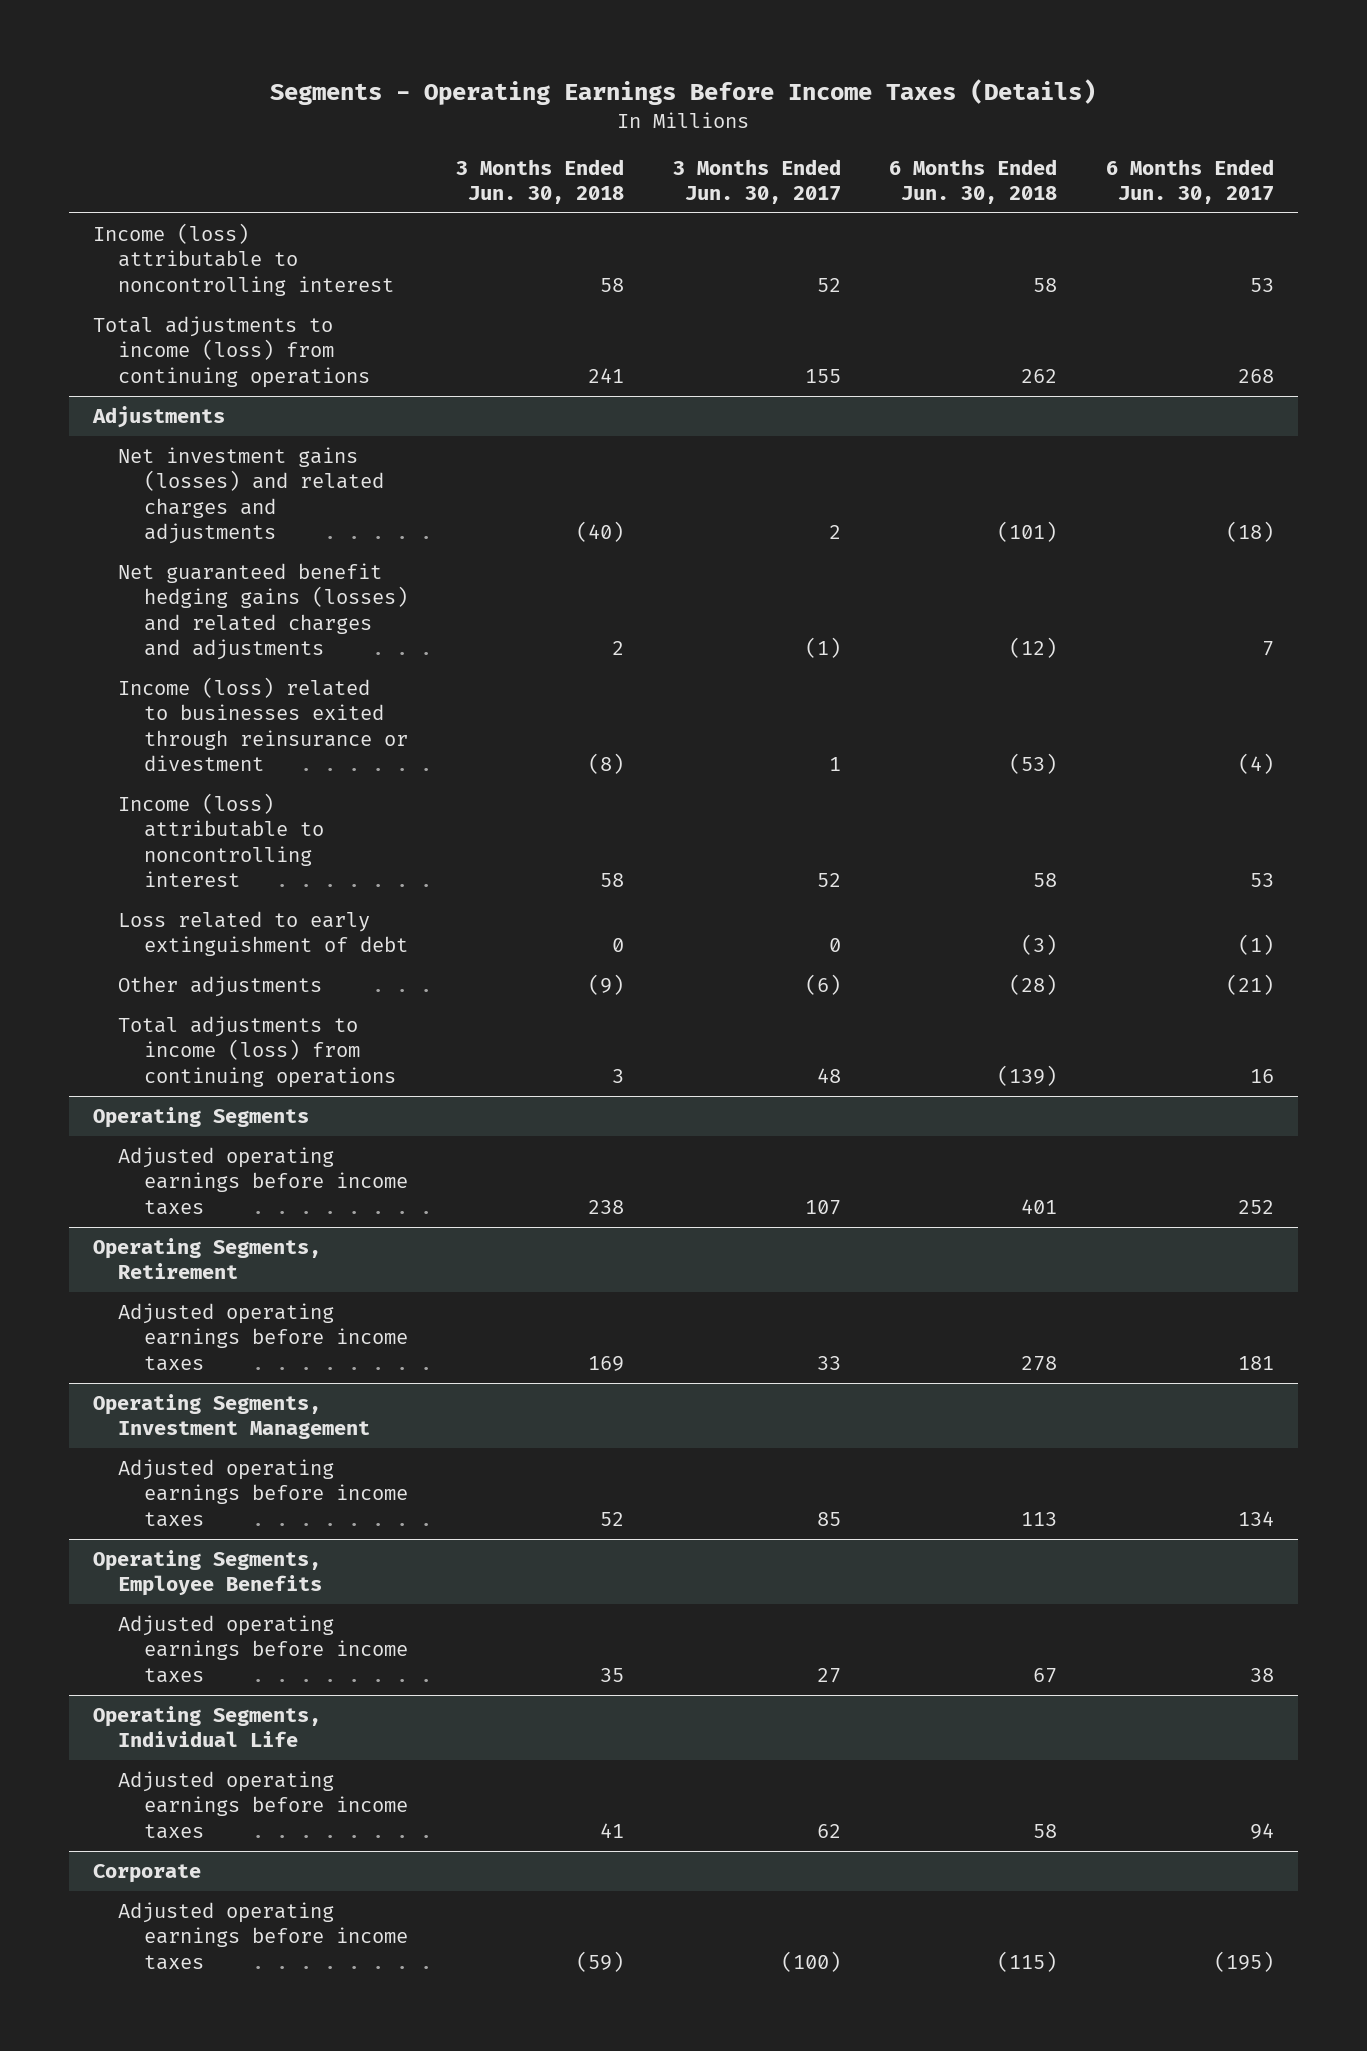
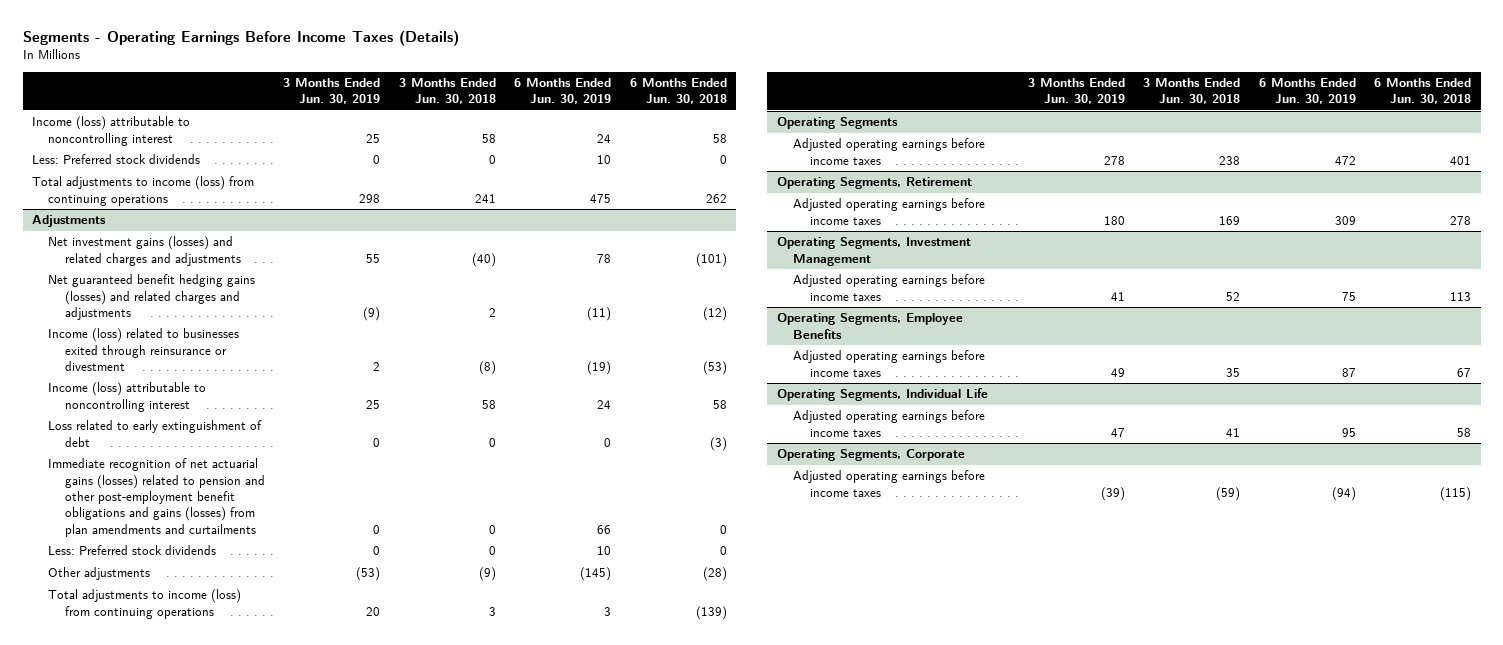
[672,158,841,205] 3 Months Ended Jun. 30, 2017 -> none
[1105,158,1274,205] 6 Months Ended Jun. 30, 2017 -> none
none -> [283,77,381,105] 3 Months Ended Jun. 30, 2019
none -> [514,77,612,105] 6 Months Ended Jun. 30, 2019
none -> [31,154,200,165] Less: Preferred stock dividends
none -> [48,458,265,537] Immediate recognition of net actuarial gains (losses) related to pension and other post-employment benefit obligations and gains (losses) from plan amendments and curtailments
none -> [48,545,217,556] Less: Preferred stock dividends
[92,1863,201,1883] Corporate -> none
none -> [776,449,965,462] Operating Segments, Corporate

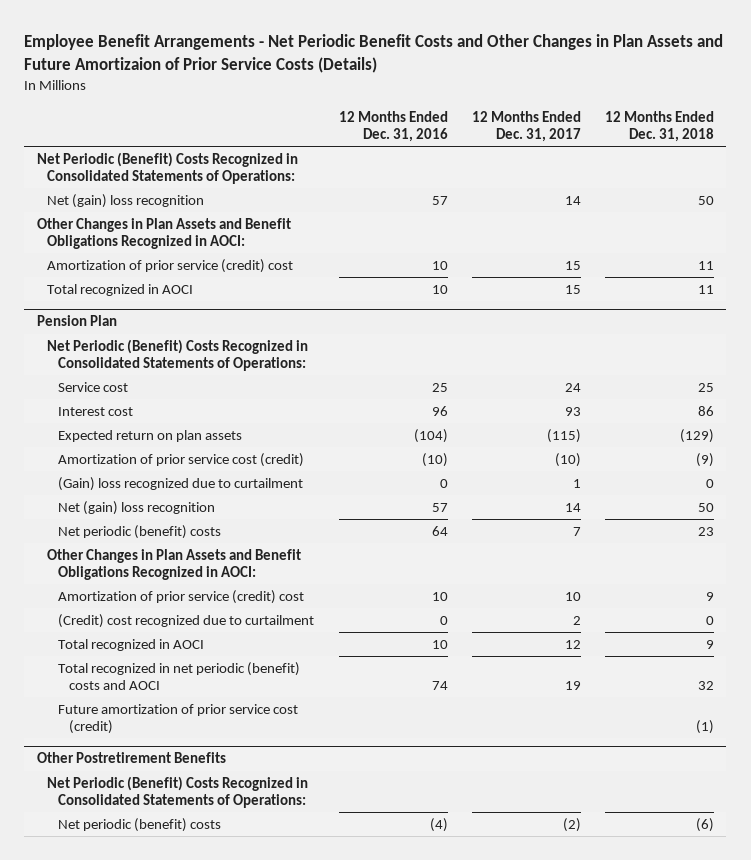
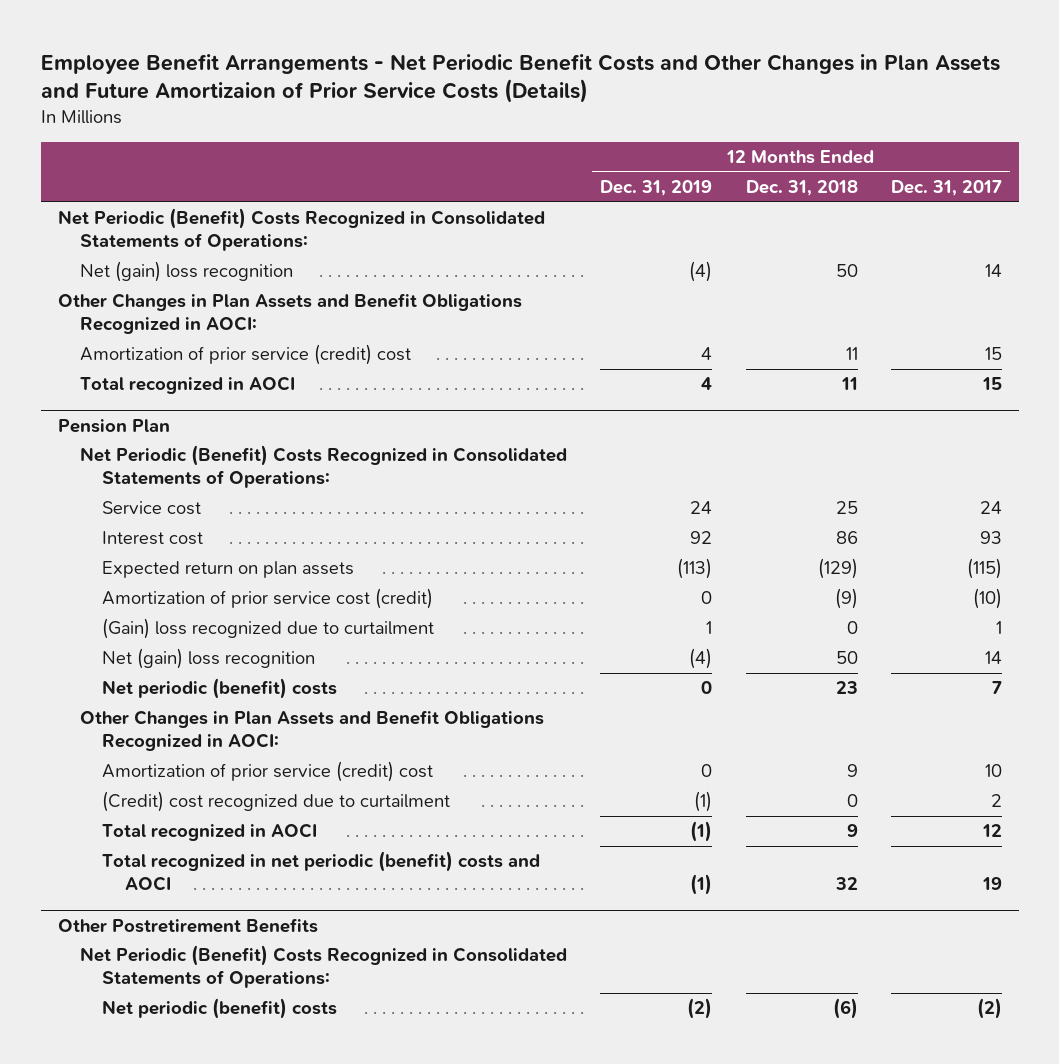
[338,110,448,142] 12 Months Ended Dec. 31, 2016 -> none
none -> [600,180,713,197] Dec. 31, 2019
[58,703,299,734] Future amortization of prior service cost (credit) -> none

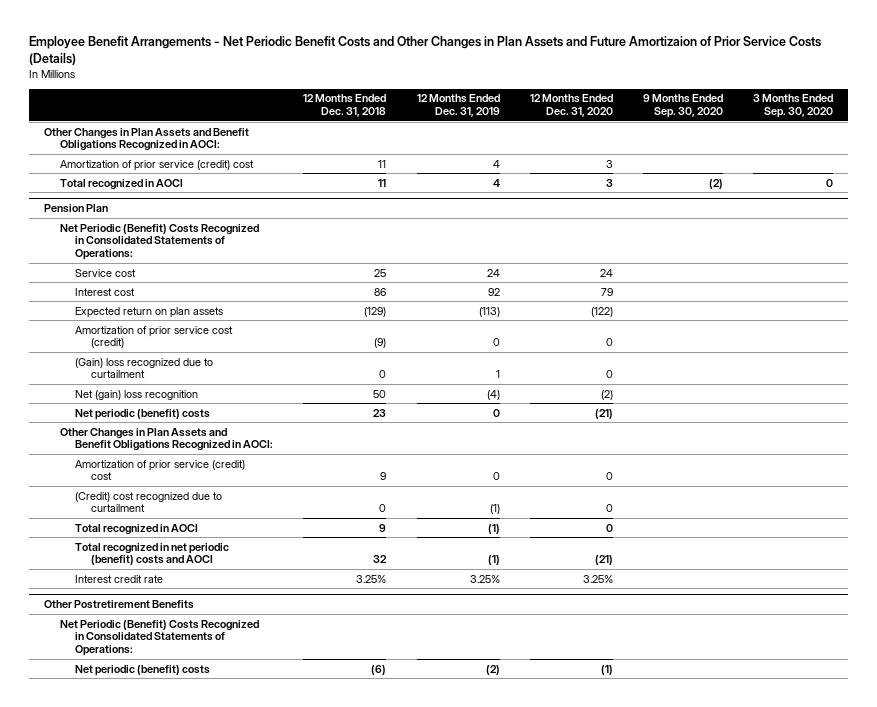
[890,180,1002,197] Dec. 31, 2017 -> none
none -> [529,94,613,118] 12 Months Ended Dec. 31, 2020
none -> [642,94,723,119] 9 Months Ended Sep. 30, 2020
none -> [753,94,834,119] 3 Months Ended Sep. 30, 2020
[57,208,545,252] Net Periodic (Benefit) Costs Recognized in Consolidated Statements of Operations: -> none
[79,261,293,283] Net (gain) loss recognition -> none
none -> [75,574,164,583] Interest credit rate

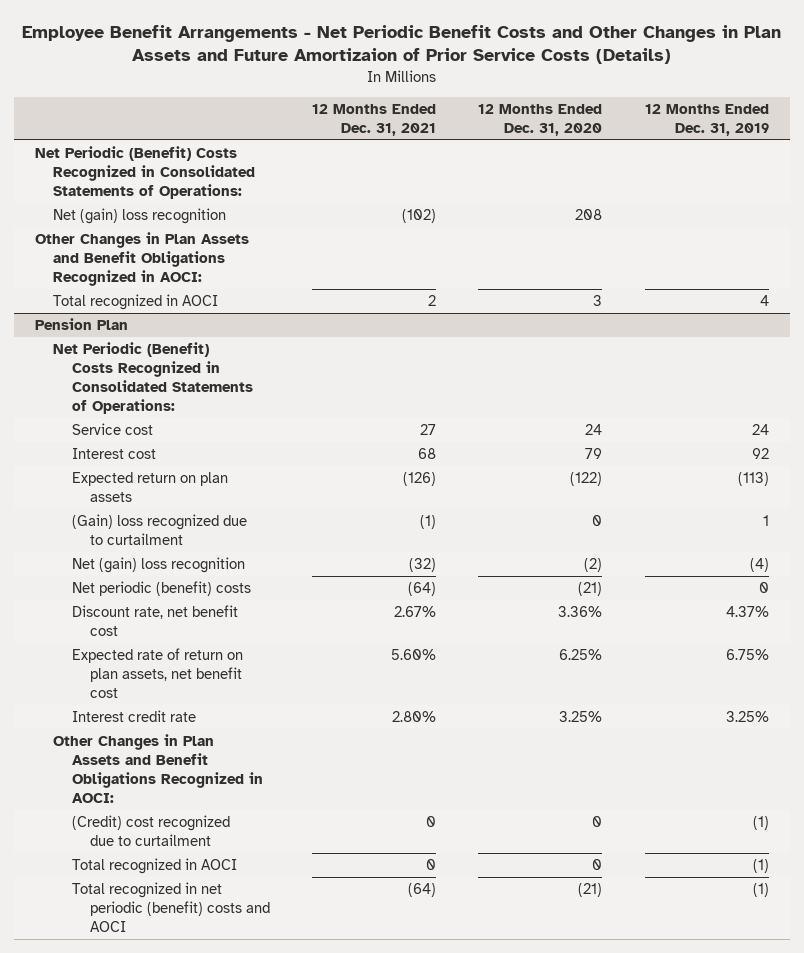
[303,94,387,118] 12 Months Ended Dec. 31, 2018 -> none
[642,94,723,119] 9 Months Ended Sep. 30, 2020 -> none
[753,94,834,119] 3 Months Ended Sep. 30, 2020 -> none
none -> [312,104,437,137] 12 Months Ended Dec. 31, 2021
none -> [35,146,256,200] Net Periodic (Benefit) Costs Recognized in Consolidated Statements of Operations:
none -> [53,208,227,225] Net (gain) loss recognition
[59,159,254,171] Amortization of prior service (credit) cost -> none
[75,325,234,349] Amortization of prior service cost (credit) -> none
none -> [71,605,238,637] Discount rate, net benefit cost
none -> [71,648,243,699] Expected rate of return on plan assets, net benefit cost
[75,574,164,583] Interest credit rate -> [71,710,196,723] Interest credit rate
[75,459,246,481] Amortization of prior service (credit) cost -> none
[44,599,195,609] Other Postretirement Benefits -> none
[59,619,259,656] Net Periodic (Benefit) Costs Recognized in Consolidated Statements of Operations: -> none
[75,664,211,676] Net periodic (benefit) costs -> none

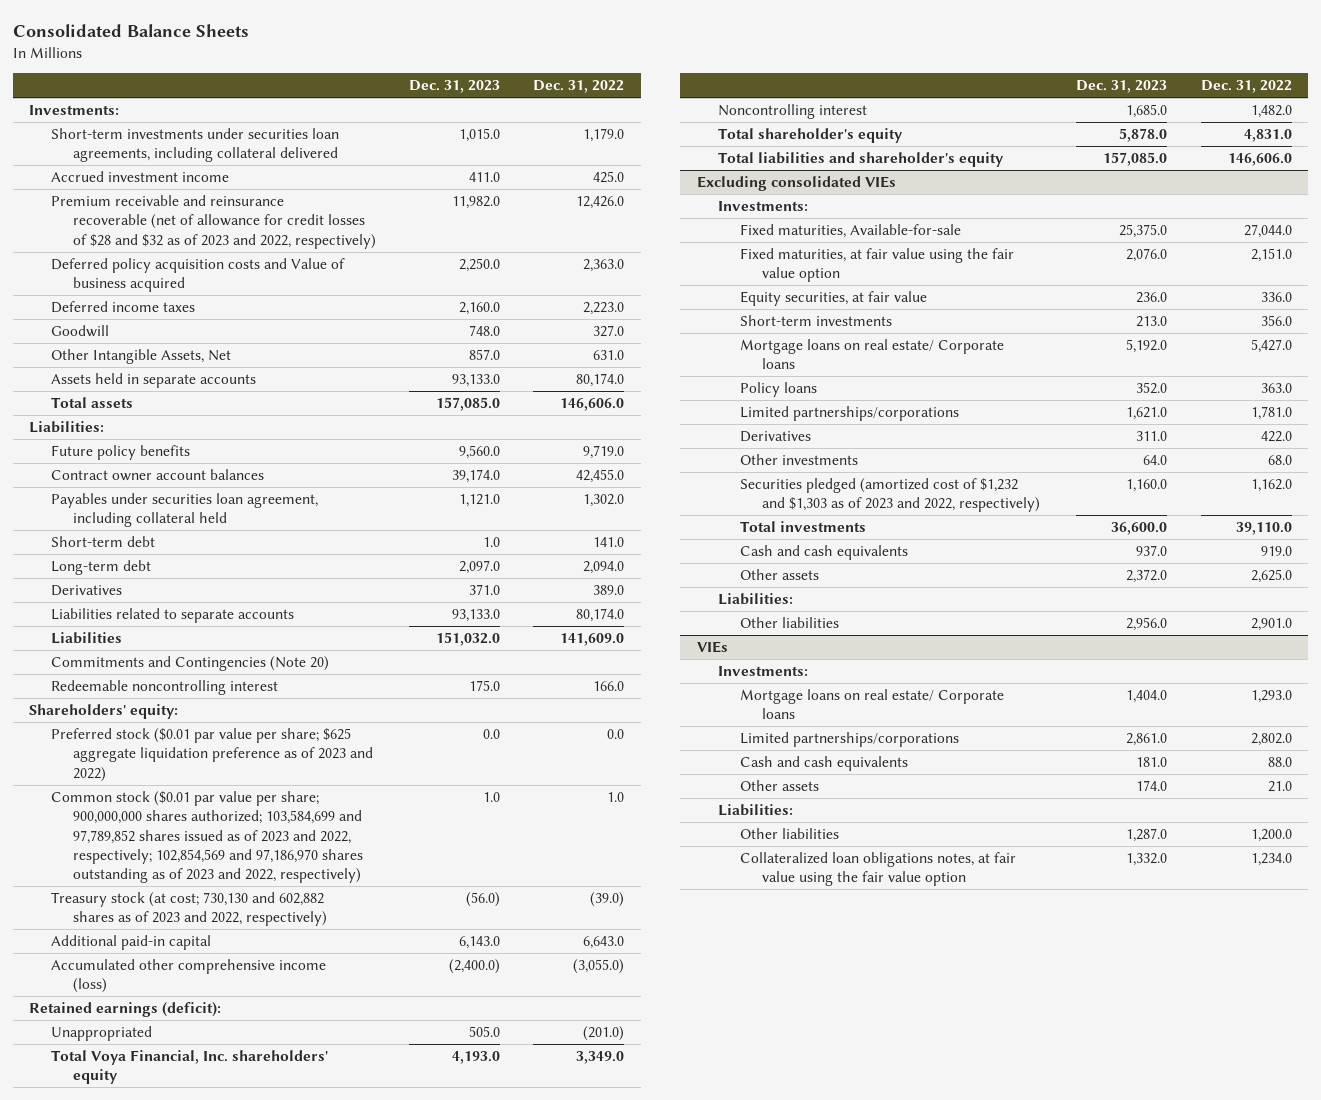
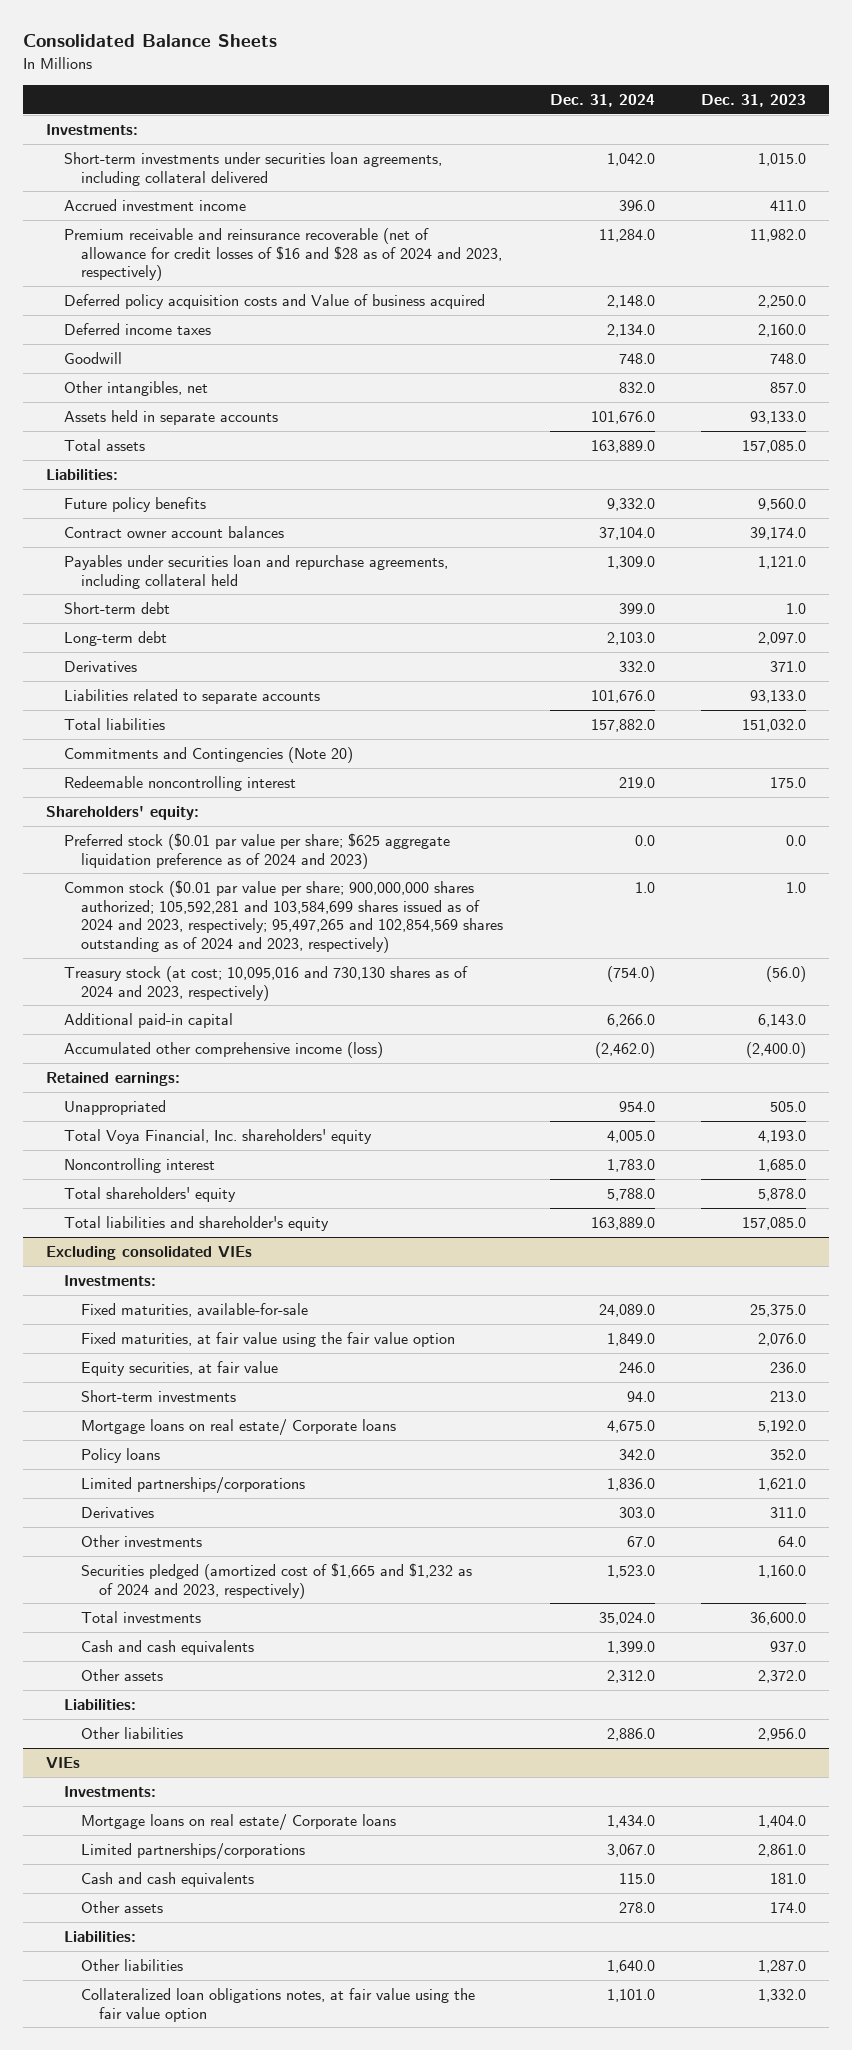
[533,80,625,94] Dec. 31, 2022 -> none
none -> [549,94,655,108] Dec. 31, 2024
[51,194,376,249] Premium receivable and reinsurance recoverable (net of allowance for credit losses of $28 and $32 as of 2023 and 2022, respectively) -> [63,227,503,282] Premium receivable and reinsurance recoverable (net of allowance for credit losses of $16 and $28 as of 2024 and 2023, respectively)
[51,348,232,364] Other Intangible Assets, Net -> [63,380,208,396] Other intangibles, net
[51,492,319,528] Payables under securities loan agreement, including collateral held -> [63,554,448,589] Payables under securities loan and repurchase agreements, including collateral held
[51,631,123,644] Liabilities -> [63,717,165,730] Total liabilities
[51,727,373,782] Preferred stock ($0.01 par value per share; $625 aggregate liquidation preference as of 2023 and 2022) -> [63,832,450,869] Preferred stock ($0.01 par value per share; $625 aggregate liquidation preference as of 2024 and 2023)
[51,790,363,884] Common stock ($0.01 par value per share; 900,000,000 shares authorized; 103,584,699 and 97,789,852 shares issued as of 2023 and 2022, respectively; 102,854,569 and 97,186,970 shares outstanding as of 2023 and 2022, respectively) -> [63,879,504,953] Common stock ($0.01 par value per share; 900,000,000 shares authorized; 105,592,281 and 103,584,699 shares issued as of 2024 and 2023, respectively; 95,497,265 and 102,854,569 shares outstanding as of 2024 and 2023, respectively)
[51,891,327,927] Treasury stock (at cost; 730,130 and 602,882 shares as of 2023 and 2022, respectively) -> [63,965,468,1001] Treasury stock (at cost; 10,095,016 and 730,130 shares as of 2024 and 2023, respectively)
[29,1001,222,1017] Retained earnings (deficit): -> [45,1071,180,1086] Retained earnings:
[718,127,904,143] Total shareholder's equity -> [63,1186,236,1202] Total shareholders' equity
[740,223,962,238] Fixed maturities, Available-for-sale -> [81,1302,309,1317] Fixed maturities, available-for-sale
[740,477,1040,513] Securities pledged (amortized cost of $1,232 and $1,303 as of 2023 and 2022, respectively) -> [81,1562,473,1599] Securities pledged (amortized cost of $1,665 and $1,232 as of 2024 and 2023, respectively)

